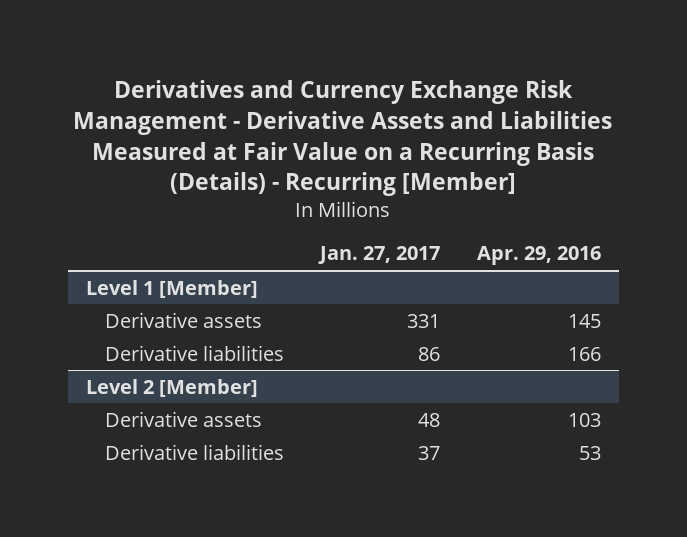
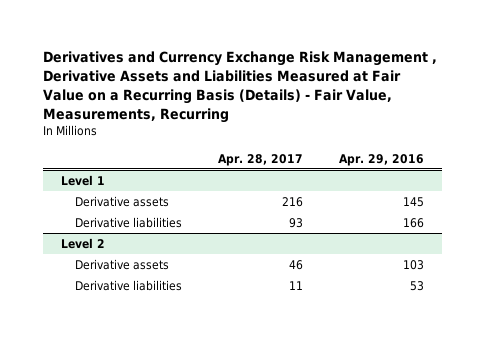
[73,80,613,197] Derivatives and Currency Exchange Risk Management - Derivative Assets and Liabilities Measured at Fair Value on a Recurring Basis (Details) - Recurring [Member] -> [42,50,437,123] Derivatives and Currency Exchange Risk Management , Derivative Assets and Liabilities Measured at Fair Value on a Recurring Basis (Details) - Fair Value, Measurements, Recurring
[318,246,441,265] Jan. 27, 2017 -> none
none -> [218,153,304,166] Apr. 28, 2017
[85,279,258,298] Level 1 [Member] -> [60,175,105,187] Level 1
[85,378,258,397] Level 2 [Member] -> [60,238,105,250] Level 2

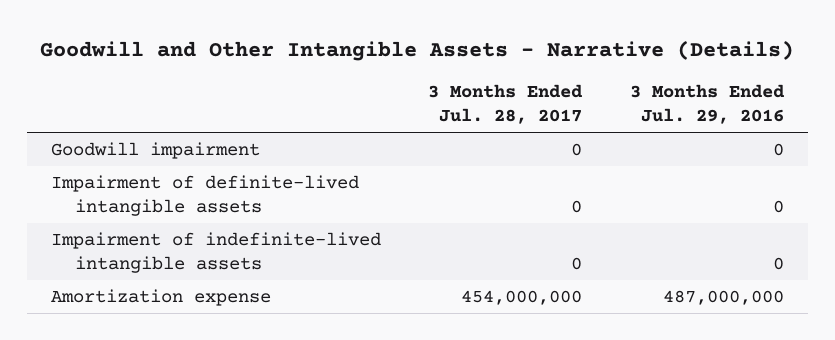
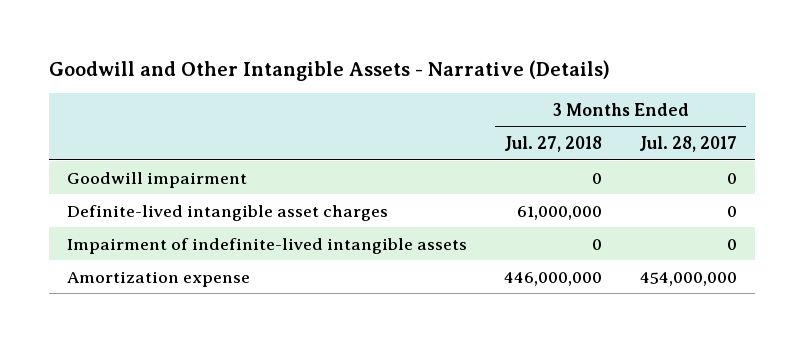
[630,84,786,125] 3 Months Ended Jul. 29, 2016 -> none
none -> [504,136,603,153] Jul. 27, 2018
[50,175,359,216] Impairment of definite-lived intangible assets -> [67,204,389,221] Definite-lived intangible asset charges

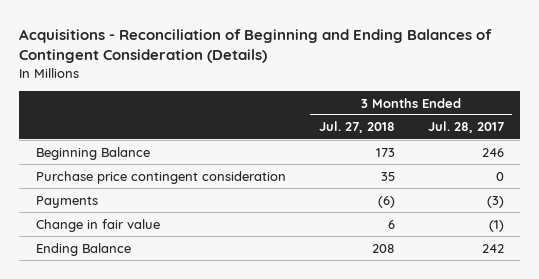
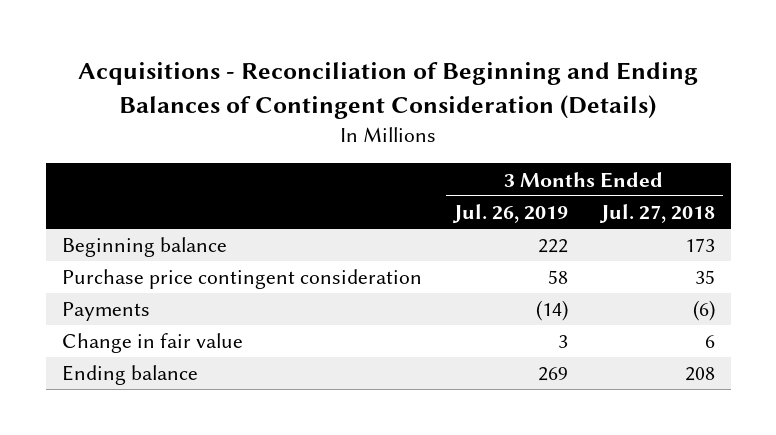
[427,121,504,134] Jul. 28, 2017 -> none
none -> [452,203,569,223] Jul. 26, 2019
[35,146,150,160] Beginning Balance -> [61,237,227,258] Beginning balance
[35,242,131,256] Ending Balance -> [61,365,198,386] Ending balance

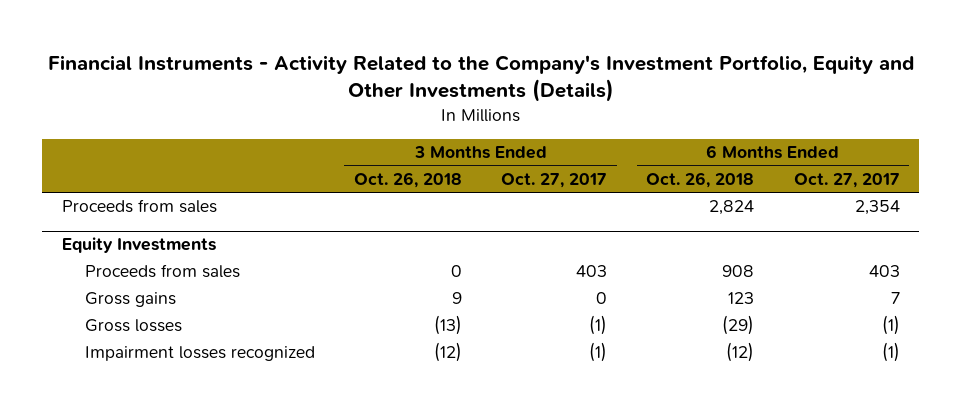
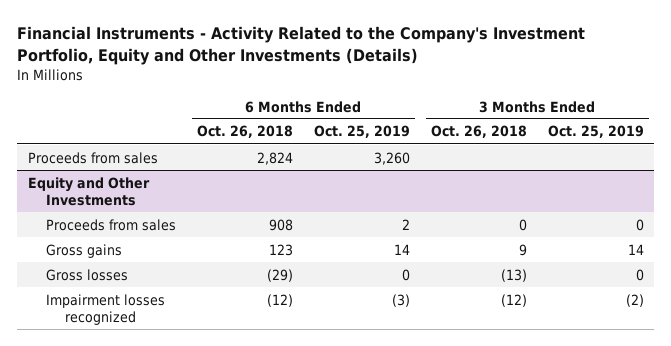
[501,173,608,189] Oct. 27, 2017 -> none
[793,173,900,189] Oct. 27, 2017 -> none
none -> [313,125,410,139] Oct. 25, 2019
none -> [547,125,644,139] Oct. 25, 2019
[61,237,216,254] Equity Investments -> [27,176,150,207] Equity and Other Investments

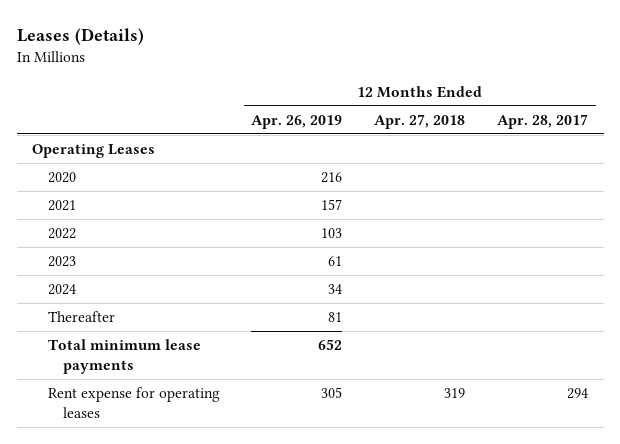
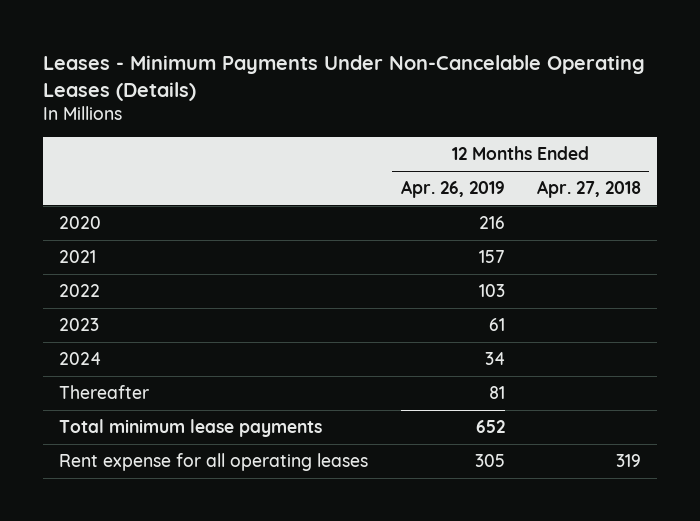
[16,27,144,45] Leases (Details) -> [43,54,646,101] Leases - Minimum Payments Under Non-Cancelable Operating Leases (Details)
[496,113,588,129] Apr. 28, 2017 -> none
[32,144,156,159] Operating Leases -> none
[47,387,220,418] Rent expense for operating leases -> [59,453,369,472] Rent expense for all operating leases

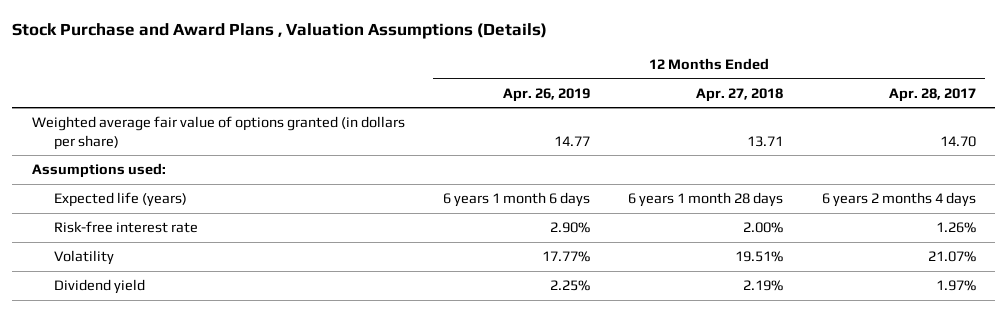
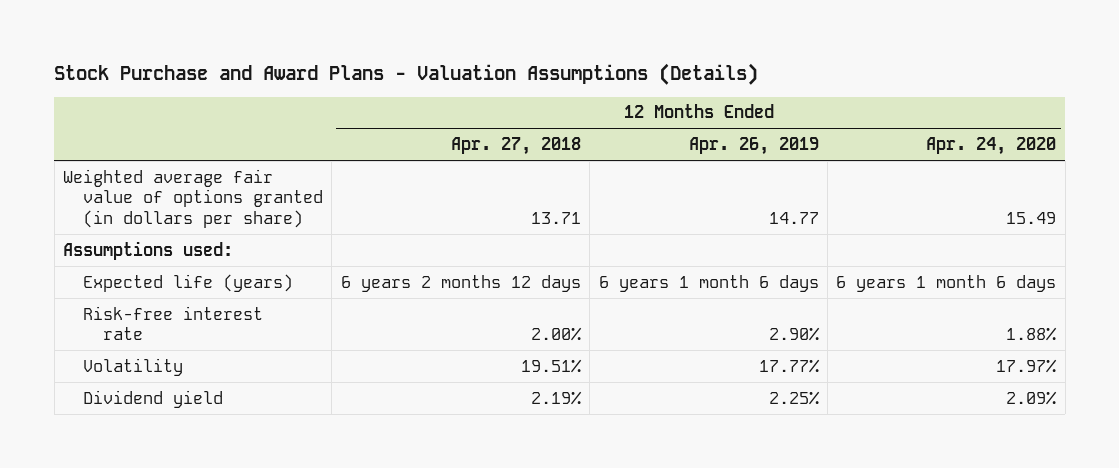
[12,23,548,40] Stock Purchase and Award Plans , Valuation Assumptions (Details) -> [54,63,759,86] Stock Purchase and Award Plans - Valuation Assumptions (Details)
[888,87,976,102] Apr. 28, 2017 -> none
none -> [926,137,1057,156] Apr. 24, 2020
[628,192,784,208] 6 years 1 month 28 days -> [340,274,581,292] 6 years 2 months 12 days

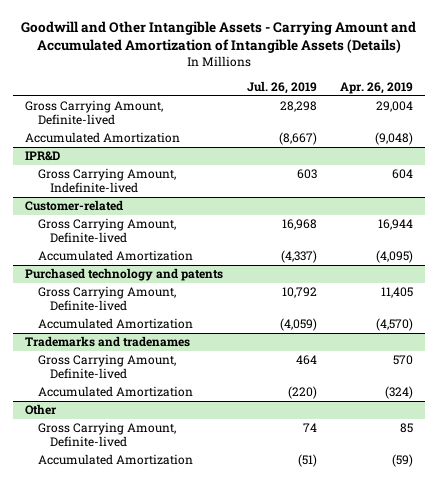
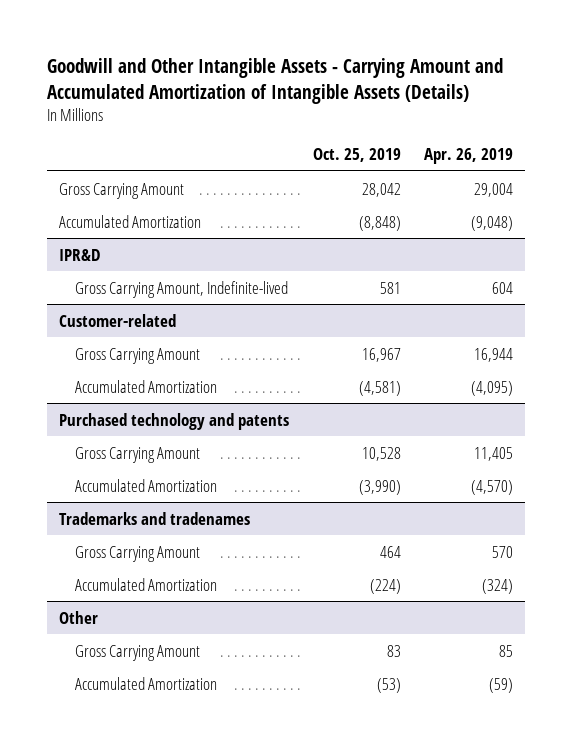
[246,81,317,95] Jul. 26, 2019 -> none
none -> [312,147,401,162] Oct. 25, 2019
[25,100,164,126] Gross Carrying Amount, Definite-lived -> [59,182,185,199] Gross Carrying Amount
[37,218,176,244] Gross Carrying Amount, Definite-lived -> [75,347,201,364] Gross Carrying Amount
[37,286,176,312] Gross Carrying Amount, Definite-lived -> [75,446,201,463] Gross Carrying Amount
[37,354,176,380] Gross Carrying Amount, Definite-lived -> [75,545,201,562] Gross Carrying Amount
[37,422,176,448] Gross Carrying Amount, Definite-lived -> [75,644,201,661] Gross Carrying Amount

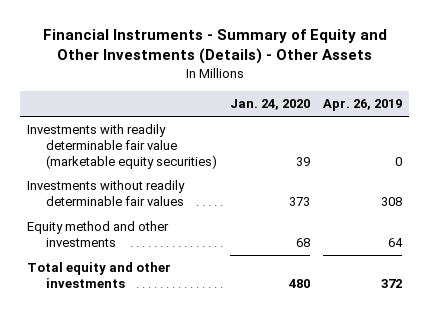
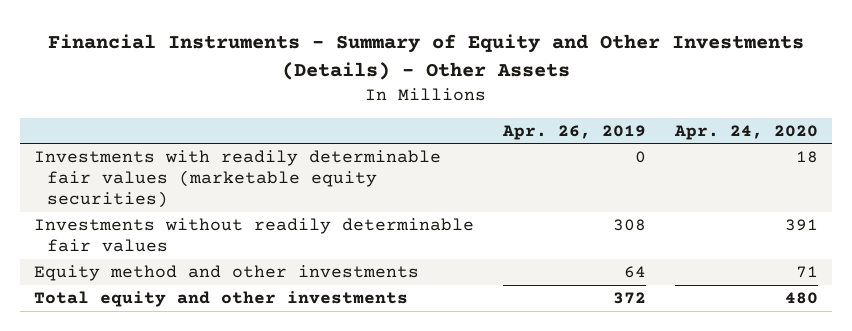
[229,99,310,111] Jan. 24, 2020 -> none
none -> [673,124,818,140] Apr. 24, 2020
[26,124,217,169] Investments with readily determinable fair value (marketable equity securities) -> [34,150,442,208] Investments with readily determinable fair values (marketable equity securities)

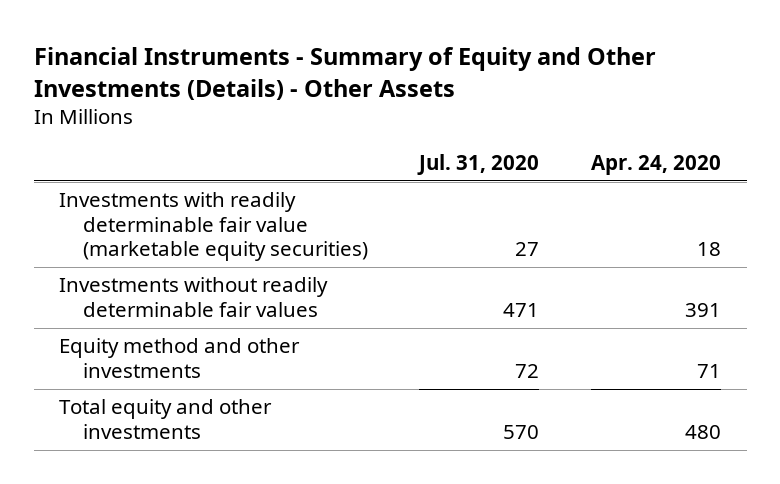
[501,124,646,140] Apr. 26, 2019 -> none
none -> [417,153,540,175] Jul. 31, 2020
[34,150,442,208] Investments with readily determinable fair values (marketable equity securities) -> [59,192,368,261] Investments with readily determinable fair value (marketable equity securities)

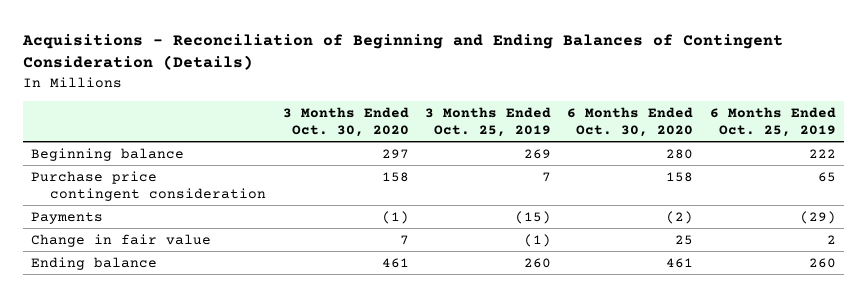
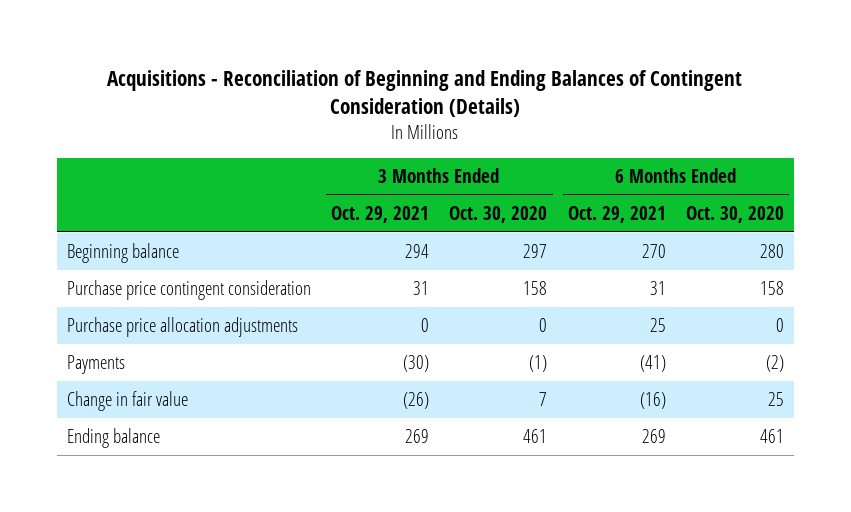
[425,106,552,137] 3 Months Ended Oct. 25, 2019 -> none
[709,106,836,137] 6 Months Ended Oct. 25, 2019 -> none
none -> [331,205,430,223] Oct. 29, 2021
none -> [567,205,666,223] Oct. 29, 2021
none -> [67,317,299,338] Purchase price allocation adjustments

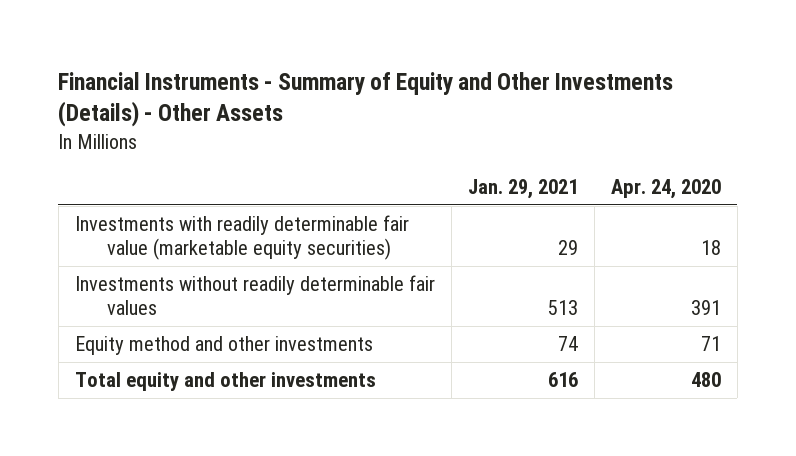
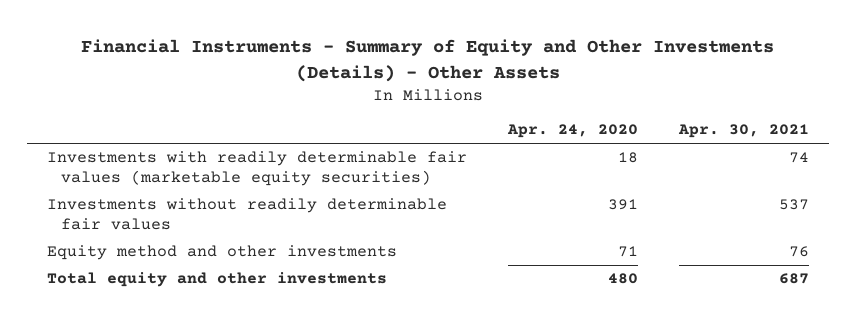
[467,179,578,200] Jan. 29, 2021 -> none
none -> [677,124,809,139] Apr. 30, 2021
[74,215,409,261] Investments with readily determinable fair value (marketable equity securities) -> [47,151,468,187] Investments with readily determinable fair values (marketable equity securities)

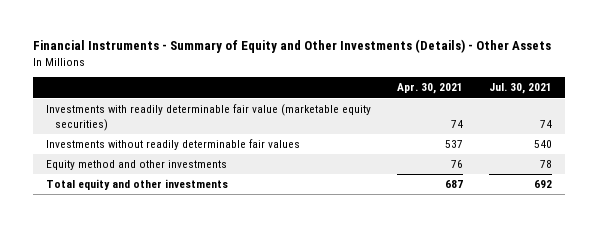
[507,124,639,139] Apr. 24, 2020 -> none
none -> [488,83,552,95] Jul. 30, 2021
[47,151,468,187] Investments with readily determinable fair values (marketable equity securities) -> [45,104,371,131] Investments with readily determinable fair value (marketable equity securities)

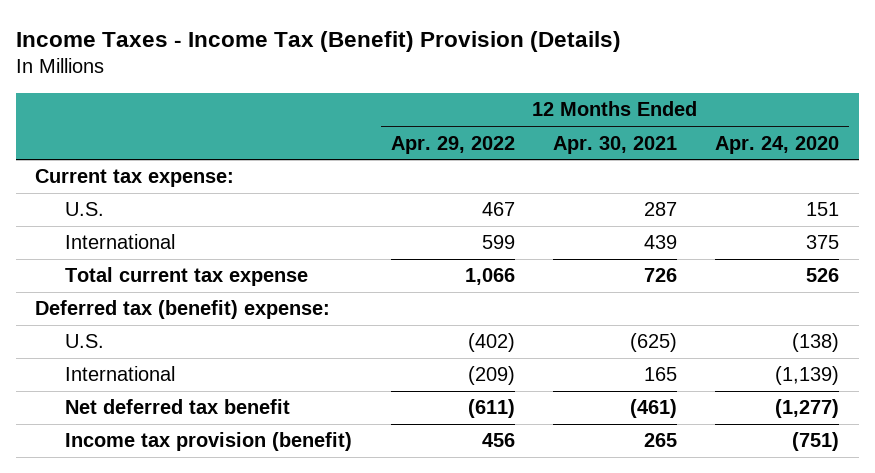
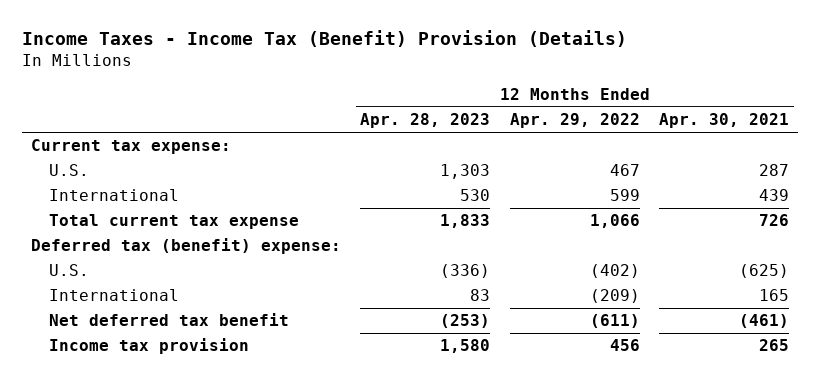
[715,135,840,154] Apr. 24, 2020 -> none
none -> [360,113,491,129] Apr. 28, 2023
[65,432,353,452] Income tax provision (benefit) -> [48,338,249,355] Income tax provision

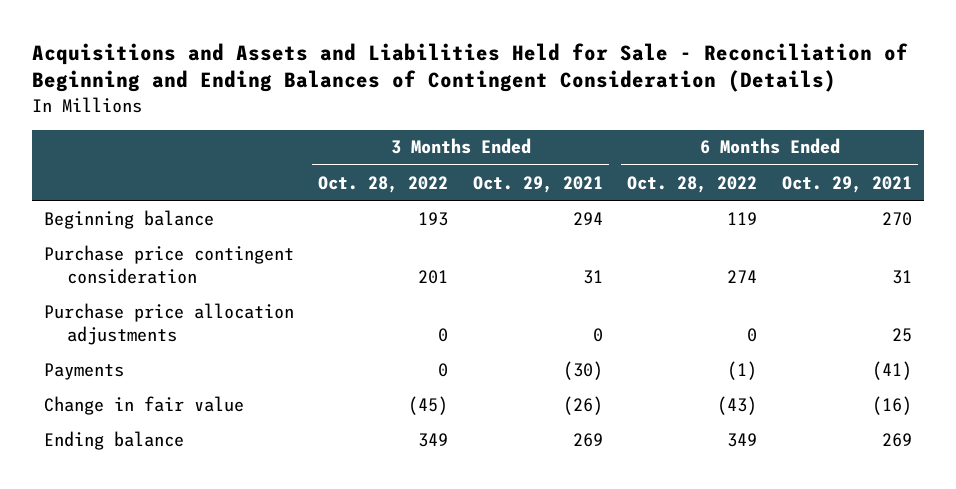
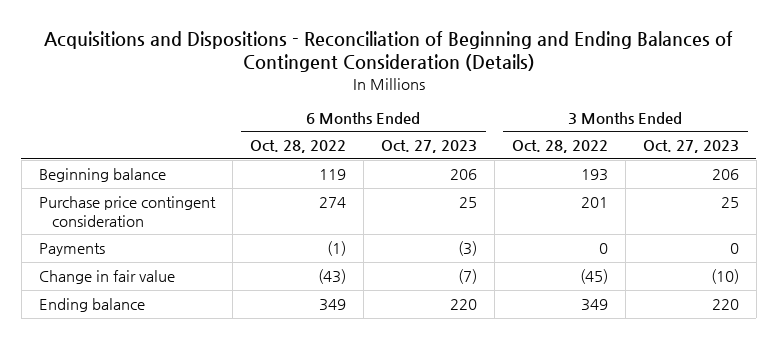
[31,42,908,93] Acquisitions and Assets and Liabilities Held for Sale - Reconciliation of Beginning and Ending Balances of Contingent Consideration (Details) -> [43,30,733,73] Acquisitions and Dispositions - Reconciliation of Beginning and Ending Balances of Contingent Consideration (Details)
[472,175,603,193] Oct. 29, 2021 -> none
[781,175,912,193] Oct. 29, 2021 -> none
none -> [380,140,477,154] Oct. 27, 2023
none -> [642,140,739,154] Oct. 27, 2023
[43,302,294,346] Purchase price allocation adjustments -> none

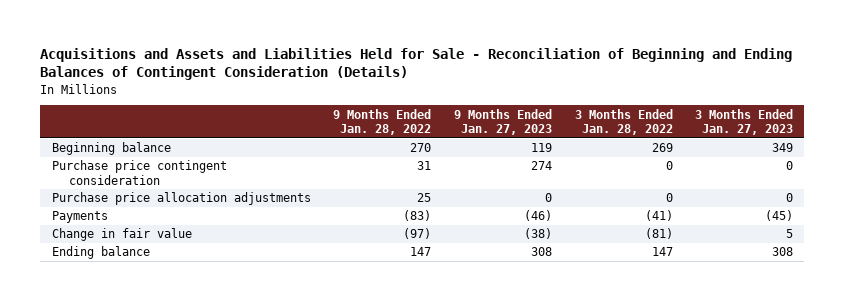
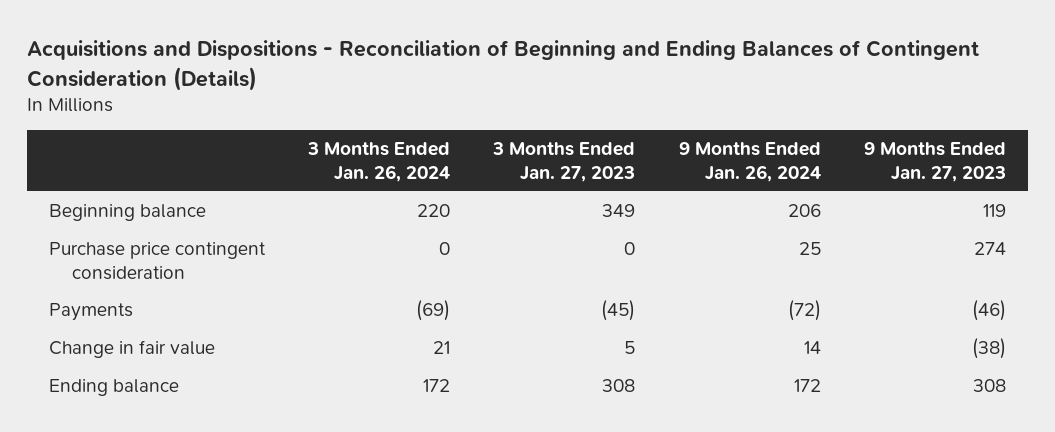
[40,47,793,81] Acquisitions and Assets and Liabilities Held for Sale - Reconciliation of Beginning and Ending Balances of Contingent Consideration (Details) -> [26,40,979,91] Acquisitions and Dispositions - Reconciliation of Beginning and Ending Balances of Contingent Consideration (Details)
[333,108,432,136] 9 Months Ended Jan. 28, 2022 -> none
[574,108,673,136] 3 Months Ended Jan. 28, 2022 -> none
none -> [306,142,450,182] 3 Months Ended Jan. 26, 2024
none -> [678,142,821,182] 9 Months Ended Jan. 26, 2024
[51,192,311,206] Purchase price allocation adjustments -> none

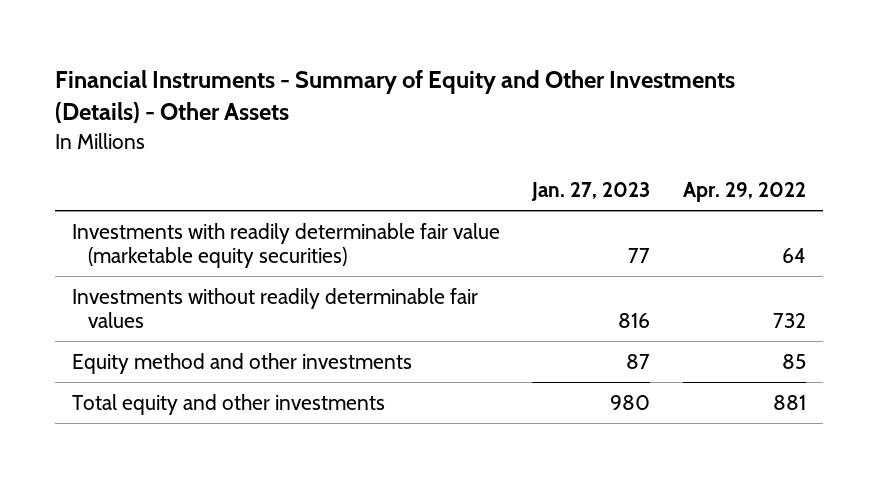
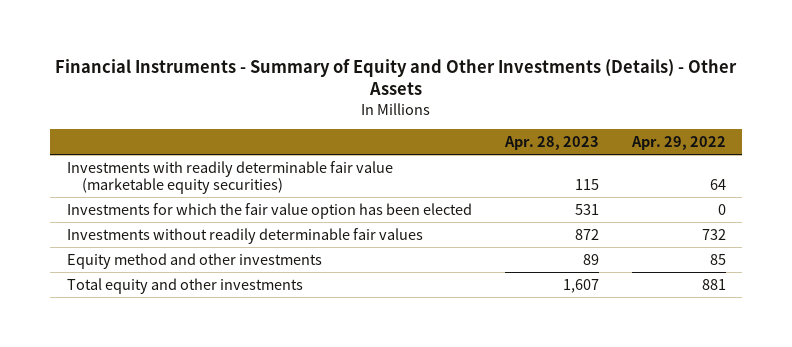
[531,182,651,202] Jan. 27, 2023 -> none
none -> [503,135,599,150] Apr. 28, 2023
none -> [66,202,472,219] Investments for which the fair value option has been elected

